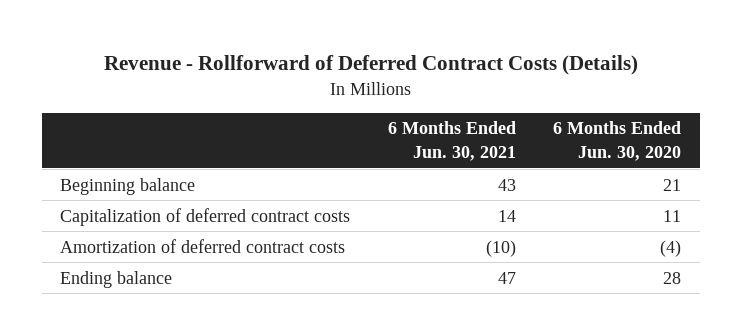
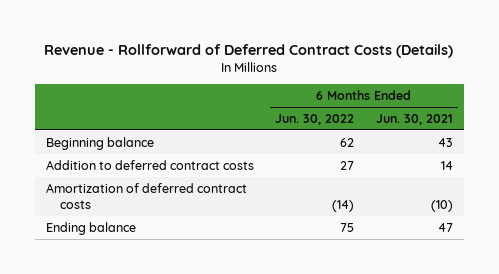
[552,121,681,162] 6 Months Ended Jun. 30, 2020 -> none
none -> [275,114,355,126] Jun. 30, 2022
[60,207,351,226] Capitalization of deferred contract costs -> [45,159,254,170] Addition to deferred contract costs

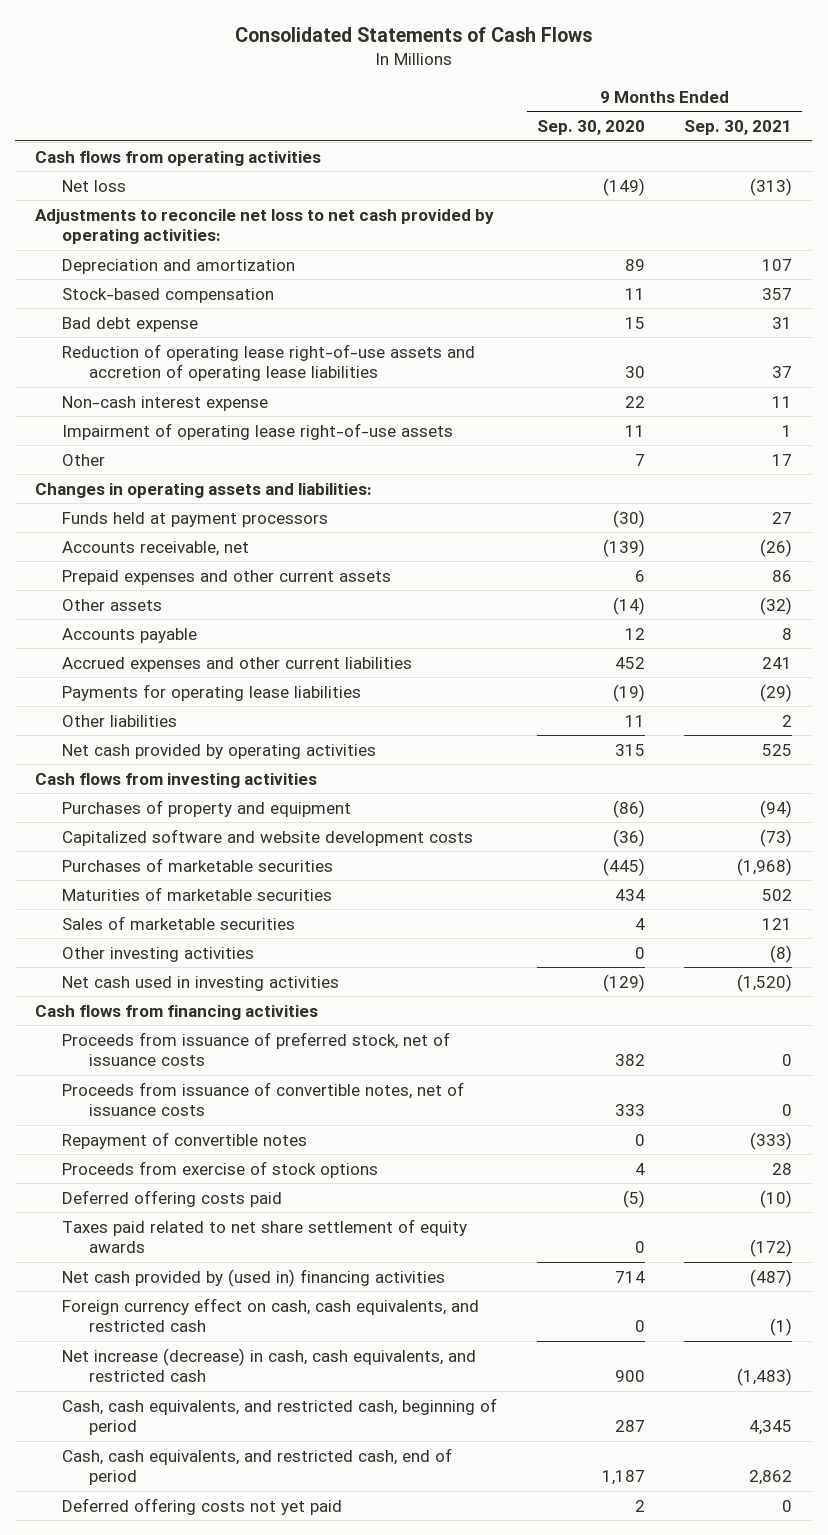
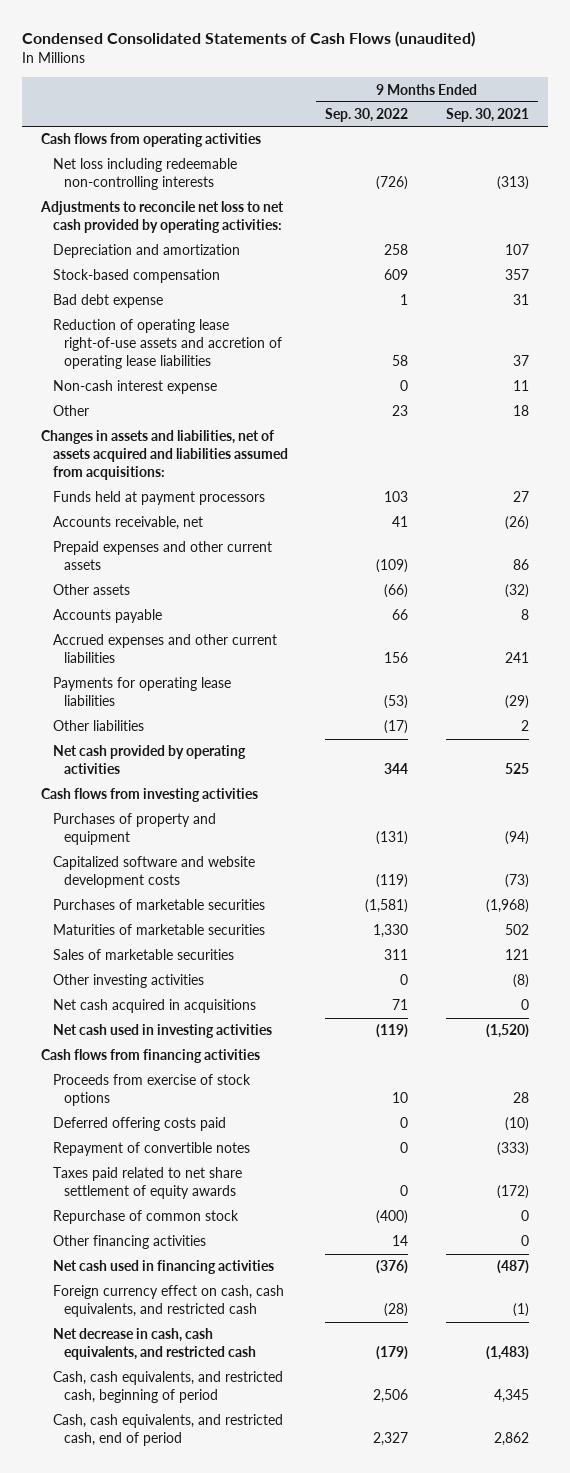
[234,27,592,43] Consolidated Statements of Cash Flows -> [22,31,476,48] Condensed Consolidated Statements of Cash Flows (unaudited)
[536,120,645,136] Sep. 30, 2020 -> none
none -> [325,108,409,123] Sep. 30, 2022
[62,179,127,192] Net loss -> [52,158,237,191] Net loss including redeemable non-controlling interests
[62,422,454,440] Impairment of operating lease right-of-use assets -> none
[772,453,793,466] 17 -> [512,405,529,417] 18
[35,482,373,498] Changes in operating assets and liabilities: -> [41,430,288,481] Changes in assets and liabilities, net of assets acquired and liabilities assumed from acquisitions:
none -> [52,999,256,1014] Net cash acquired in acquisitions
[62,1031,451,1067] Proceeds from issuance of preferred stock, net of issuance costs -> none
[62,1081,465,1117] Proceeds from issuance of convertible notes, net of issuance costs -> none
[62,1131,308,1149] Repayment of convertible notes -> [52,1142,250,1157] Repayment of convertible notes
none -> [52,1210,239,1225] Repurchase of common stock
none -> [52,1235,206,1250] Other financing activities
[62,1268,446,1287] Net cash provided by (used in) financing activities -> [52,1260,274,1275] Net cash used in financing activities
[62,1347,477,1383] Net increase (decrease) in cash, cash equivalents, and restricted cash -> [52,1328,257,1361] Net decrease in cash, cash equivalents, and restricted cash
[62,1497,343,1515] Deferred offering costs not yet paid -> none

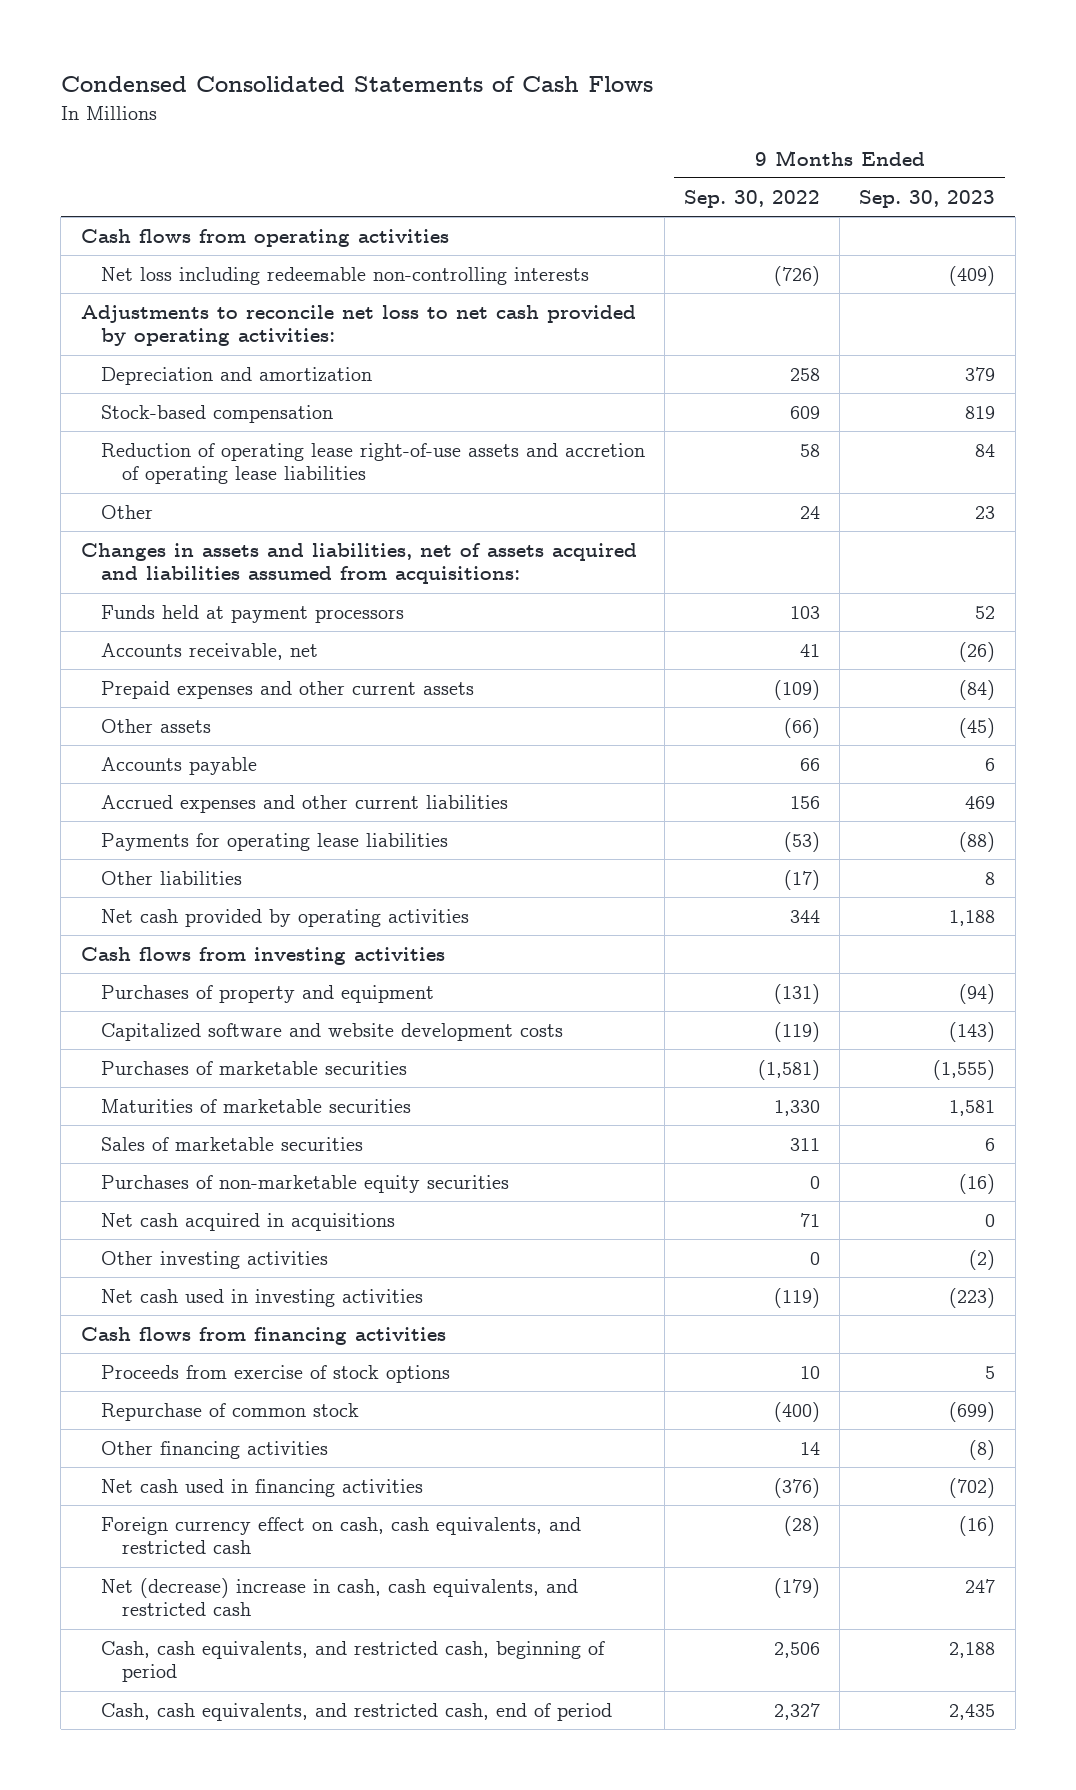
[22,31,476,48] Condensed Consolidated Statements of Cash Flows (unaudited) -> [60,76,653,93] Condensed Consolidated Statements of Cash Flows
[445,108,529,123] Sep. 30, 2021 -> none
none -> [859,190,996,209] Sep. 30, 2023
[52,294,163,309] Bad debt expense -> none
[52,380,217,395] Non-cash interest expense -> none
[392,405,409,417] 23 -> [800,506,821,520] 24
none -> [101,1175,510,1194] Purchases of non-marketable equity securities
[52,974,204,989] Other investing activities -> [101,1251,329,1270] Other investing activities
[52,1117,226,1132] Deferred offering costs paid -> none
[52,1142,250,1157] Repayment of convertible notes -> none
[52,1167,242,1200] Taxes paid related to net share settlement of equity awards -> none
[52,1328,257,1361] Net decrease in cash, cash equivalents, and restricted cash -> [101,1578,579,1617] Net (decrease) increase in cash, cash equivalents, and restricted cash

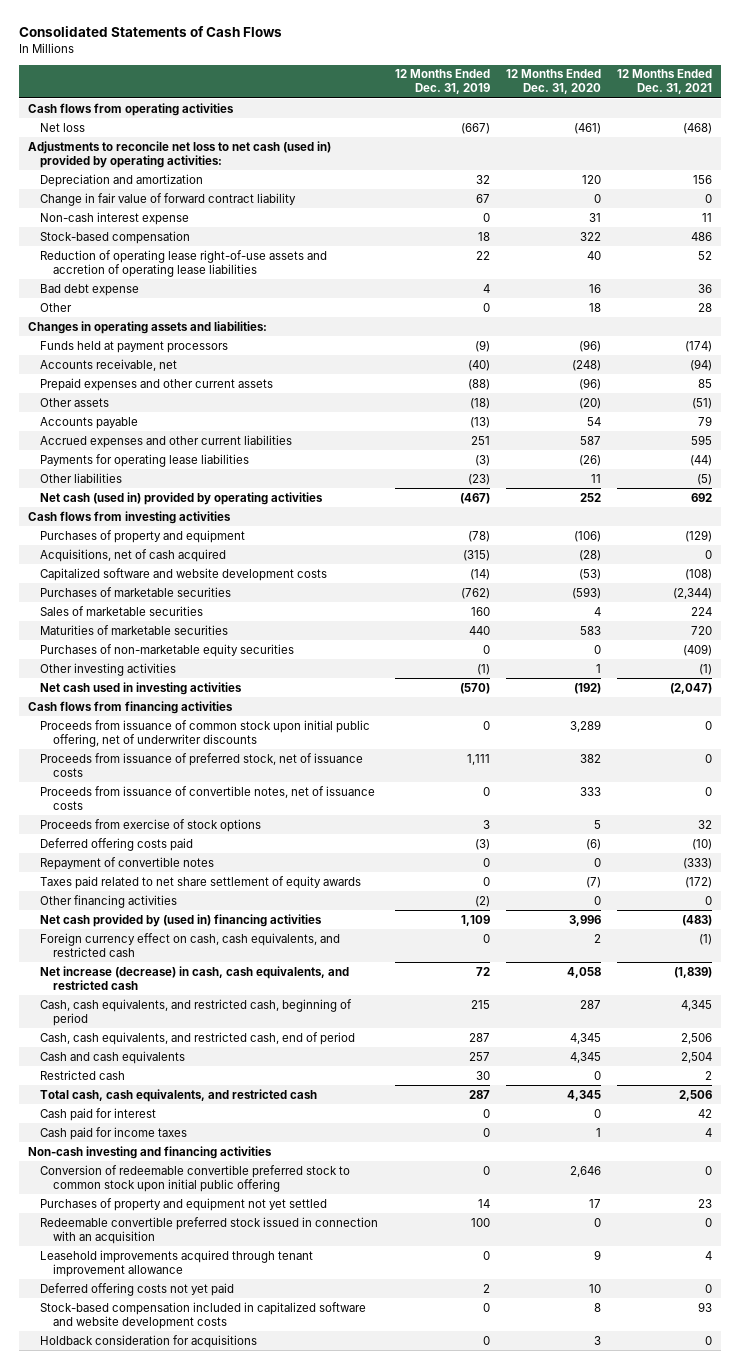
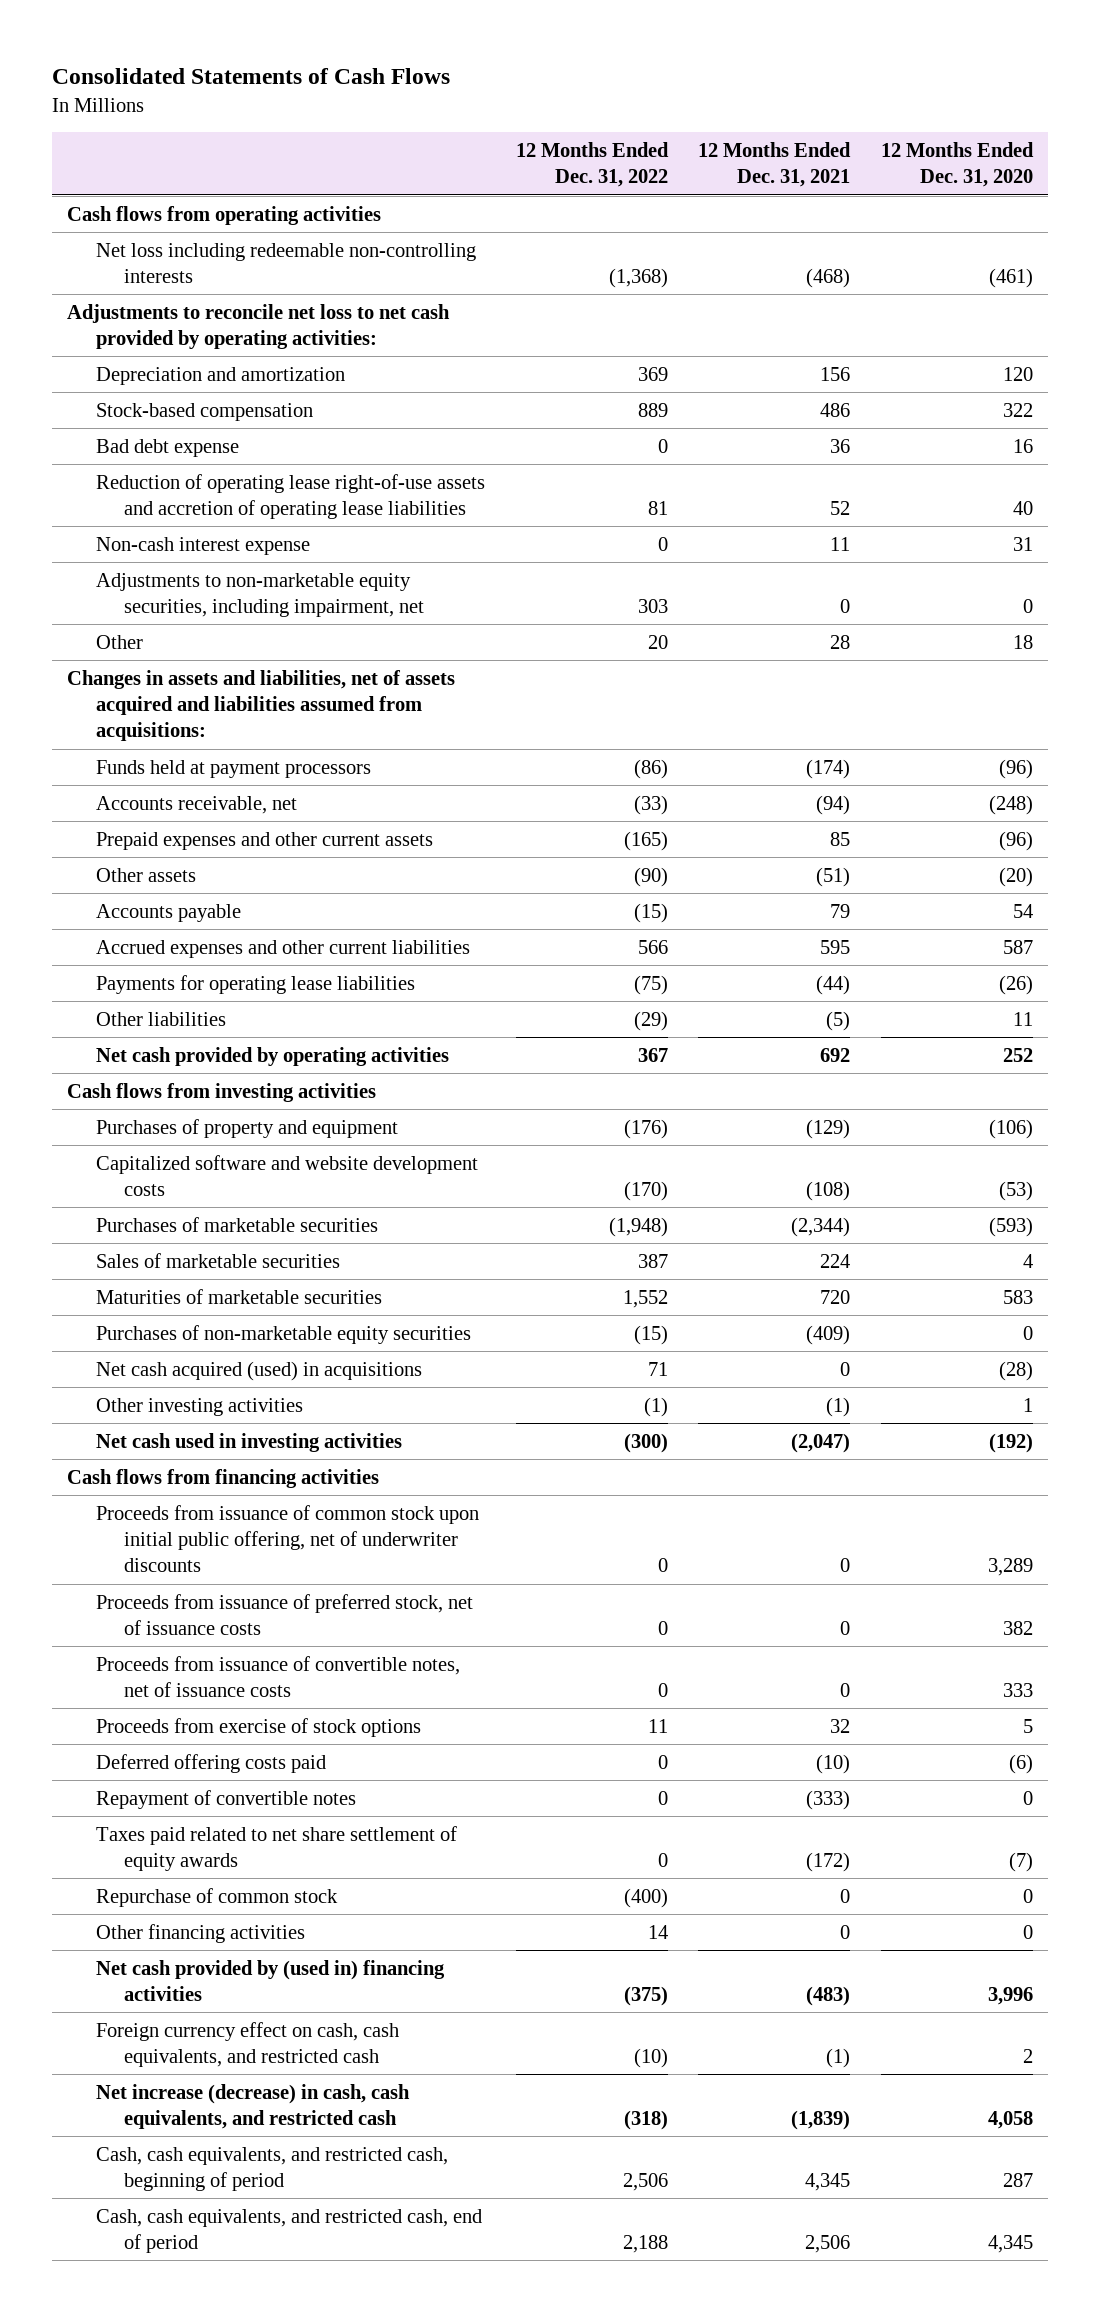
[394,69,490,95] 12 Months Ended Dec. 31, 2019 -> none
none -> [515,142,669,188] 12 Months Ended Dec. 31, 2022
[40,122,86,132] Net loss -> [95,242,476,283] Net loss including redeemable non-controlling interests
[27,140,331,168] Adjustments to reconcile net loss to net cash (used in) provided by operating activities: -> [67,303,451,349] Adjustments to reconcile net loss to net cash provided by operating activities:
[40,192,297,206] Change in fair value of forward contract liability -> none
[40,249,328,277] Reduction of operating lease right-of-use assets and accretion of operating lease liabilities -> [95,473,485,519] Reduction of operating lease right-of-use assets and accretion of operating lease liabilities
[40,211,190,225] Non-cash interest expense -> [95,536,310,555] Non-cash interest expense
none -> [95,572,425,617] Adjustments to non-marketable equity securities, including impairment, net
[27,320,267,334] Changes in operating assets and liabilities: -> [67,669,456,742] Changes in assets and liabilities, net of assets acquired and liabilities assumed from acquisitions:
[40,491,324,505] Net cash (used in) provided by operating activities -> [95,1046,449,1066] Net cash provided by operating activities
[40,548,227,562] Acquisitions, net of cash acquired -> none
none -> [95,1360,422,1381] Net cash acquired (used) in acquisitions
none -> [95,1887,338,1907] Repurchase of common stock
[40,1050,186,1064] Cash and cash equivalents -> none
[40,1069,126,1080] Restricted cash -> none
[40,1088,318,1102] Total cash, cash equivalents, and restricted cash -> none
[40,1107,157,1121] Cash paid for interest -> none
[40,1126,188,1140] Cash paid for income taxes -> none
[27,1145,272,1159] Non-cash investing and financing activities -> none
[40,1164,351,1192] Conversion of redeemable convertible preferred stock to common stock upon initial public offering -> none
[40,1197,328,1211] Purchases of property and equipment not yet settled -> none
[40,1216,379,1244] Redeemable convertible preferred stock issued in connection with an acquisition -> none
[40,1249,314,1277] Leasehold improvements acquired through tenant improvement allowance -> none
[40,1282,235,1296] Deferred offering costs not yet paid -> none
[40,1301,367,1329] Stock-based compensation included in capitalized software and website development costs -> none
[40,1334,258,1348] Holdback consideration for acquisitions -> none

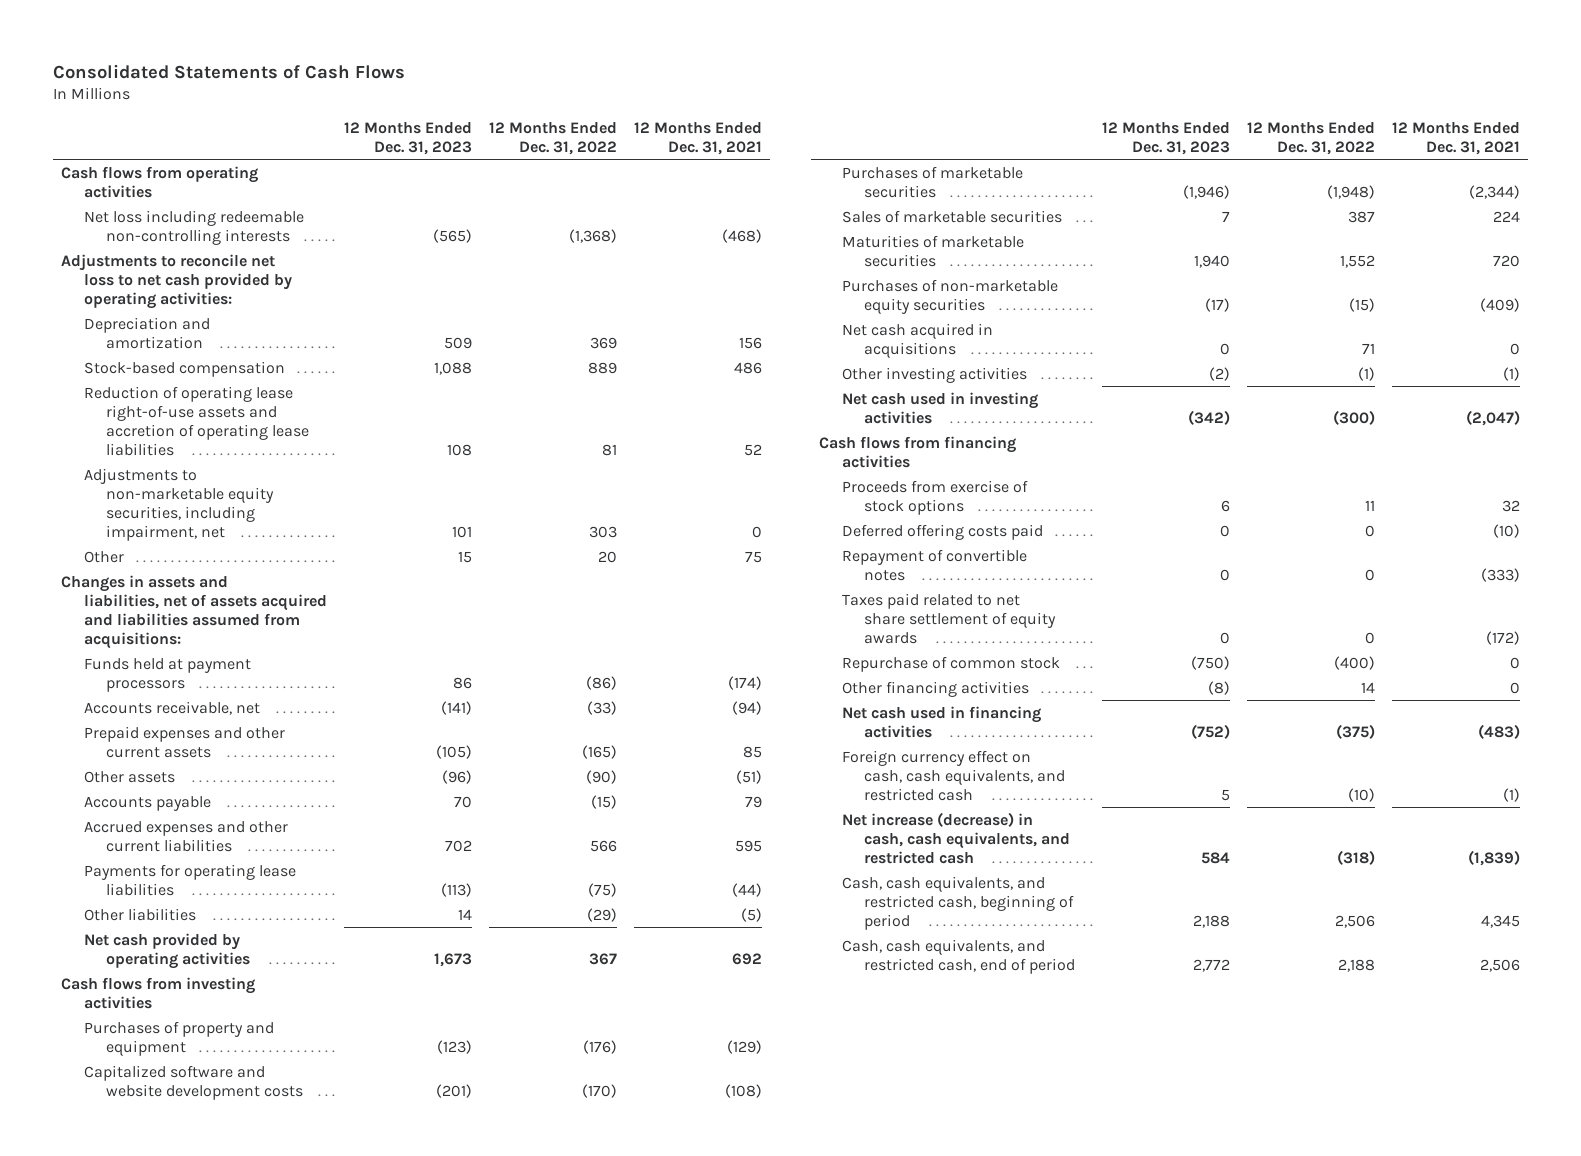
[881,142,1035,188] 12 Months Ended Dec. 31, 2020 -> none
none -> [343,122,472,156] 12 Months Ended Dec. 31, 2023
[95,438,239,457] Bad debt expense -> none
[95,536,310,555] Non-cash interest expense -> none
[830,634,851,649] 28 -> [744,550,762,563] 75
[95,1360,422,1381] Net cash acquired (used) in acquisitions -> [841,322,993,358] Net cash acquired in acquisitions
[95,1504,479,1573] Proceeds from issuance of common stock upon initial public offering, net of underwriter discounts -> none
[95,1593,473,1635] Proceeds from issuance of preferred stock, net of issuance costs -> none
[95,1655,460,1697] Proceeds from issuance of convertible notes, net of issuance costs -> none
[95,1959,445,2001] Net cash provided by (used in) financing activities -> [841,705,1041,738] Net cash used in financing activities

